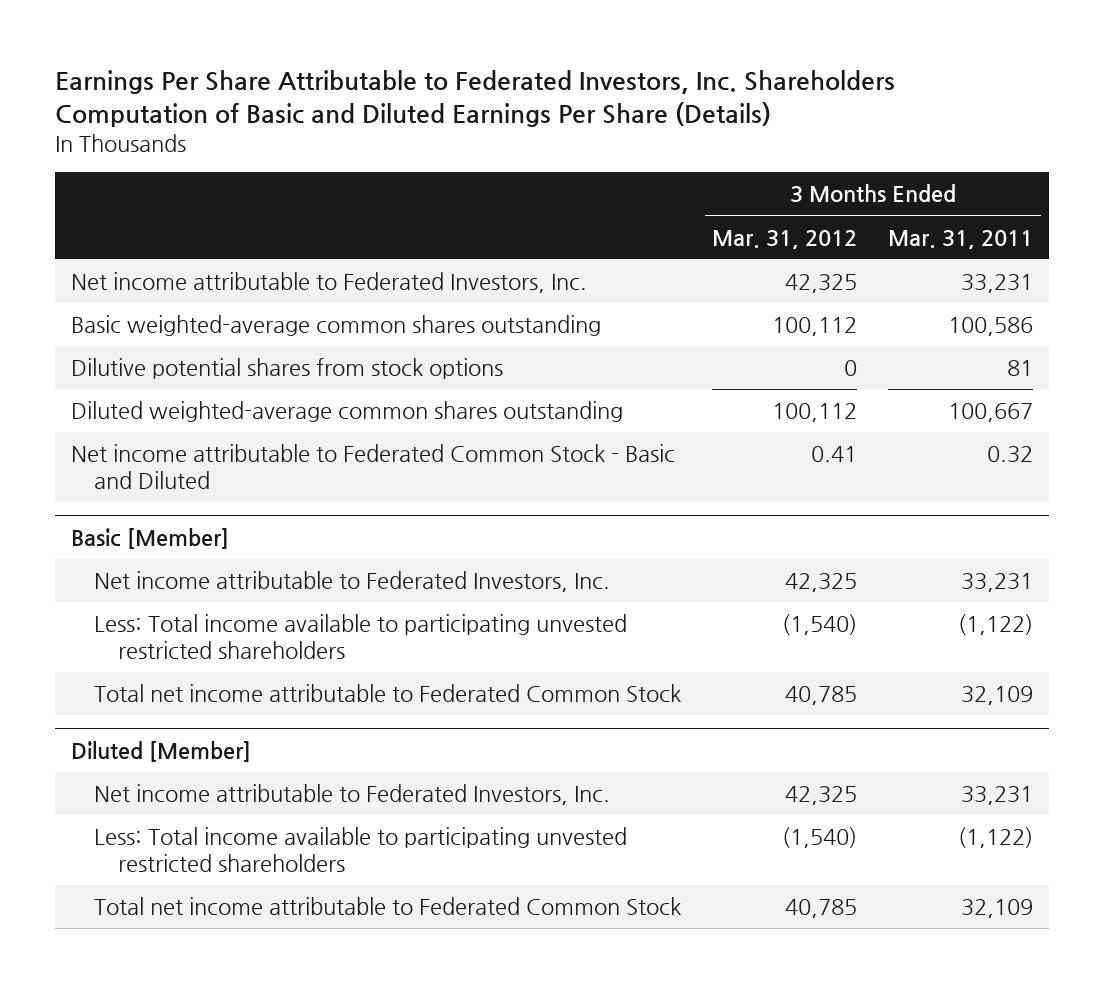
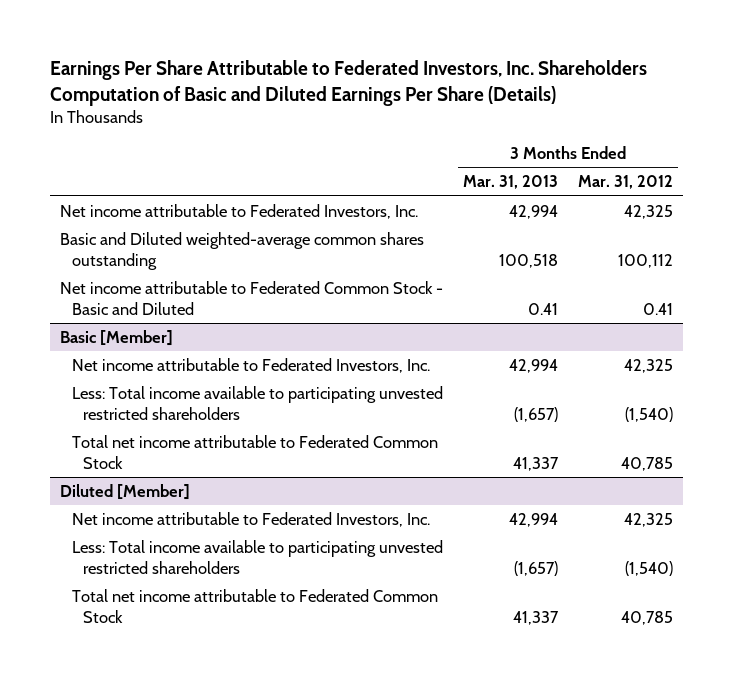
[888,229,1034,249] Mar. 31, 2011 -> none
none -> [463,175,559,190] Mar. 31, 2013
[70,315,601,337] Basic weighted-average common shares outstanding -> none
[70,358,503,380] Dilutive potential shares from stock options -> none
[70,401,623,423] Diluted weighted-average common shares outstanding -> [60,231,425,270] Basic and Diluted weighted-average common shares outstanding

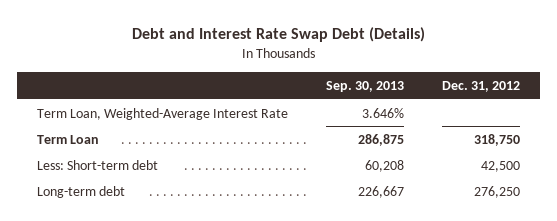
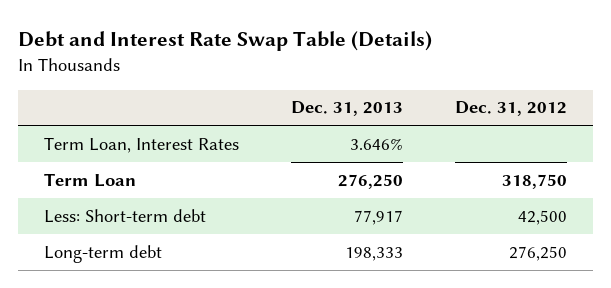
[131,27,425,43] Debt and Interest Rate Swap Debt (Details) -> [17,31,432,52] Debt and Interest Rate Swap Table (Details)
[326,81,405,93] Sep. 30, 2013 -> none
none -> [291,101,404,117] Dec. 31, 2013
[36,107,288,120] Term Loan, Weighted-Average Interest Rate -> [43,136,239,153] Term Loan, Interest Rates

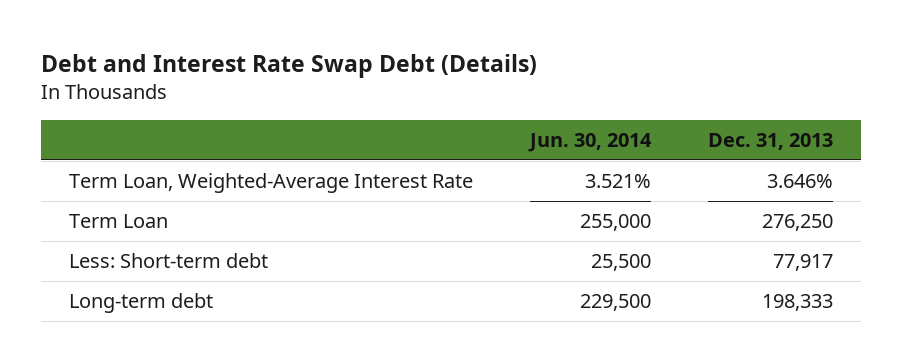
[17,31,432,52] Debt and Interest Rate Swap Table (Details) -> [40,54,537,79] Debt and Interest Rate Swap Debt (Details)
[455,101,568,117] Dec. 31, 2012 -> none
none -> [528,132,653,152] Jun. 30, 2014
[43,136,239,153] Term Loan, Interest Rates -> [69,173,474,194] Term Loan, Weighted-Average Interest Rate

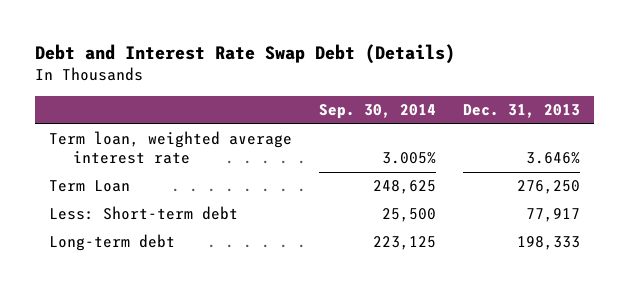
[528,132,653,152] Jun. 30, 2014 -> none
none -> [319,104,437,120] Sep. 30, 2014
[69,173,474,194] Term Loan, Weighted-Average Interest Rate -> [48,131,292,165] Term loan, weighted average interest rate

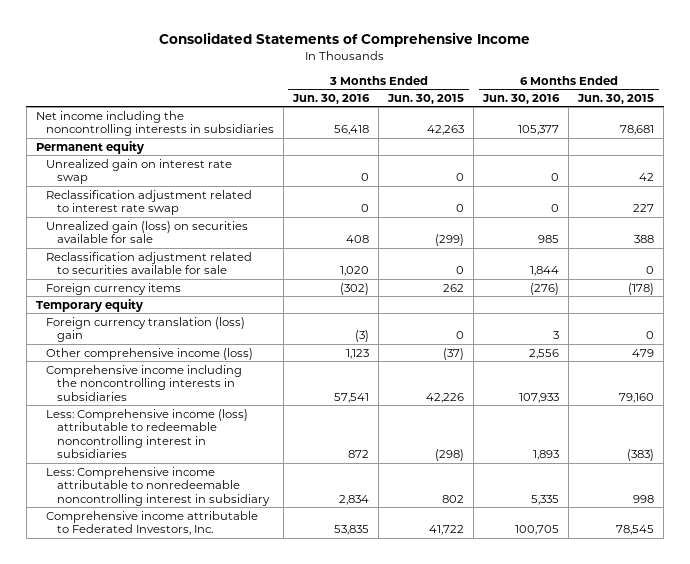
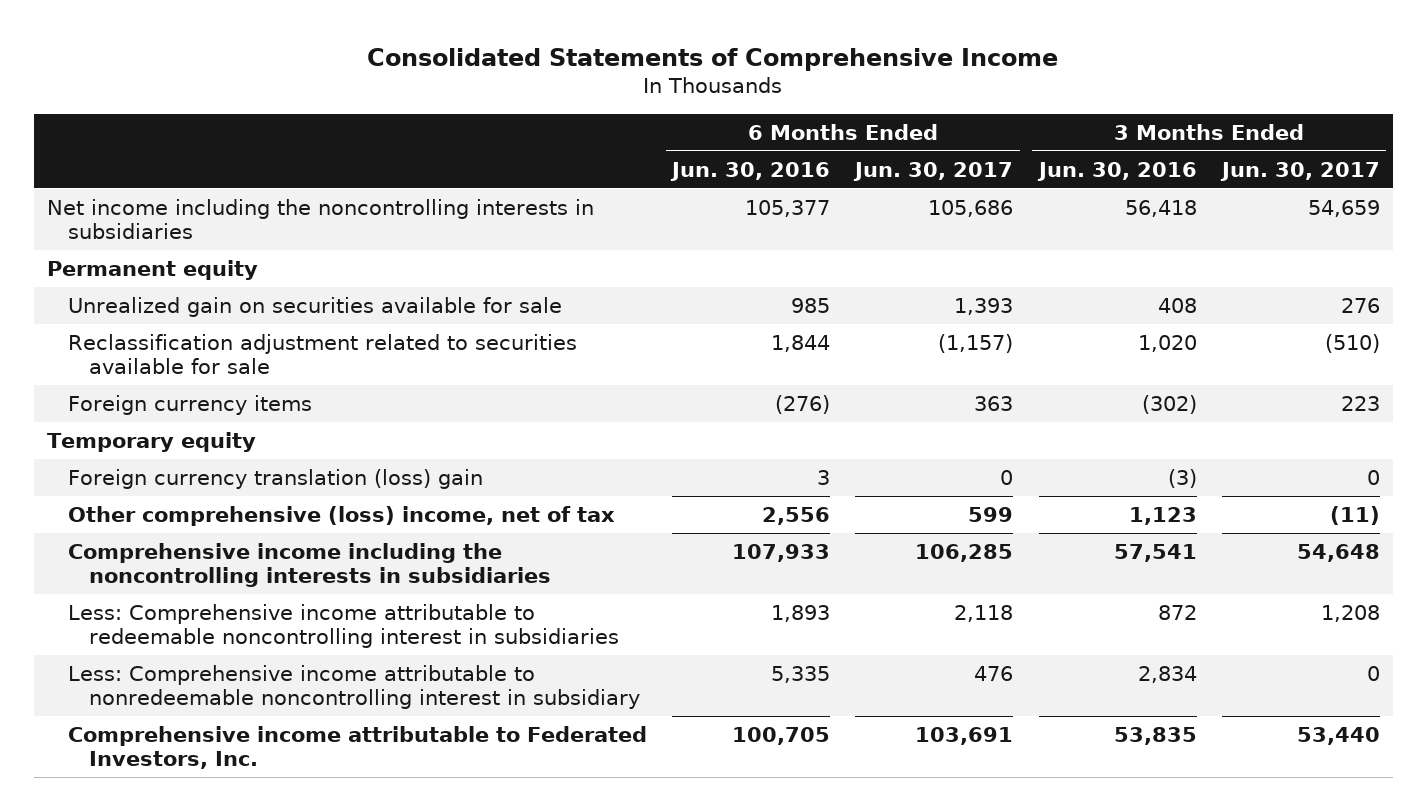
[387,93,465,104] Jun. 30, 2015 -> none
[577,93,655,104] Jun. 30, 2015 -> none
none -> [853,161,1014,181] Jun. 30, 2017
none -> [1220,161,1381,181] Jun. 30, 2017
[46,158,233,185] Unrealized gain on interest rate swap -> none
[46,189,253,216] Reclassification adjustment related to interest rate swap -> none
[46,220,249,244] Unrealized gain (loss) on securities available for sale -> [67,296,562,317] Unrealized gain on securities available for sale
[46,347,254,360] Other comprehensive income (loss) -> [67,505,615,526] Other comprehensive (loss) income, net of tax
[46,408,249,459] Less: Comprehensive income (loss) attributable to redeemable noncontrolling interest in subsidiaries -> [67,603,619,649] Less: Comprehensive income attributable to redeemable noncontrolling interest in subsidiaries

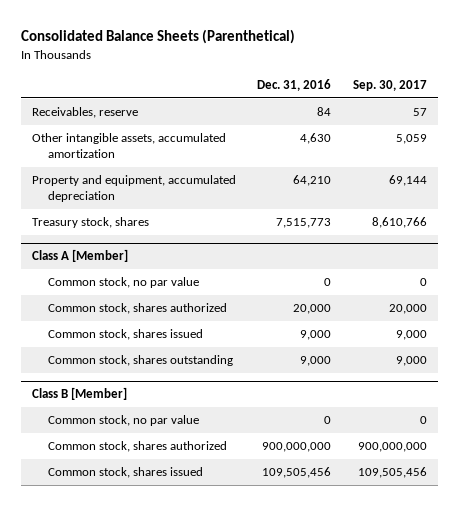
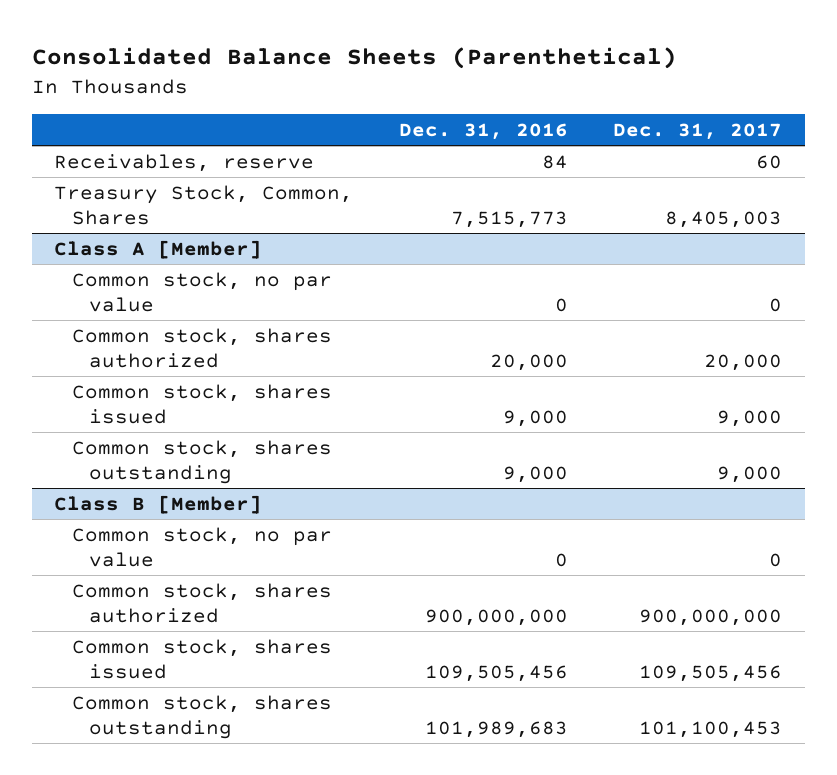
[353,80,428,92] Sep. 30, 2017 -> none
none -> [613,122,783,140] Dec. 31, 2017
[31,133,226,159] Other intangible assets, accumulated amortization -> none
[31,175,236,203] Property and equipment, accumulated depreciation -> none
[31,217,149,229] Treasury stock, shares -> [54,184,354,225] Treasury Stock, Common, Shares
none -> [71,694,332,739] Common stock, shares outstanding

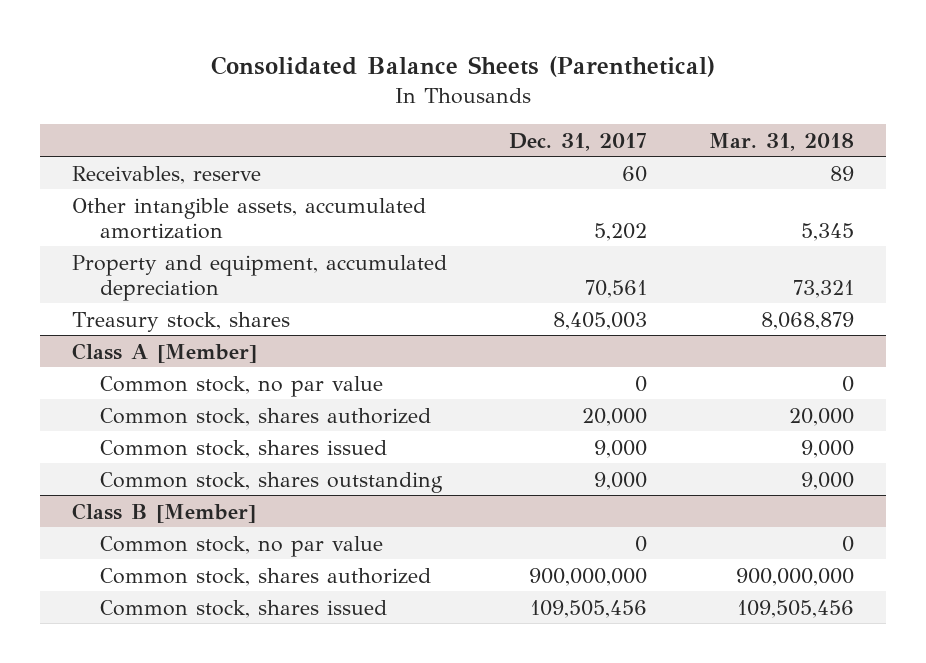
[398,122,568,140] Dec. 31, 2016 -> none
none -> [709,132,855,151] Mar. 31, 2018
none -> [71,197,426,239] Other intangible assets, accumulated amortization
none -> [71,254,447,301] Property and equipment, accumulated depreciation
[54,184,354,225] Treasury Stock, Common, Shares -> [71,311,290,332] Treasury stock, shares
[71,694,332,739] Common stock, shares outstanding -> none

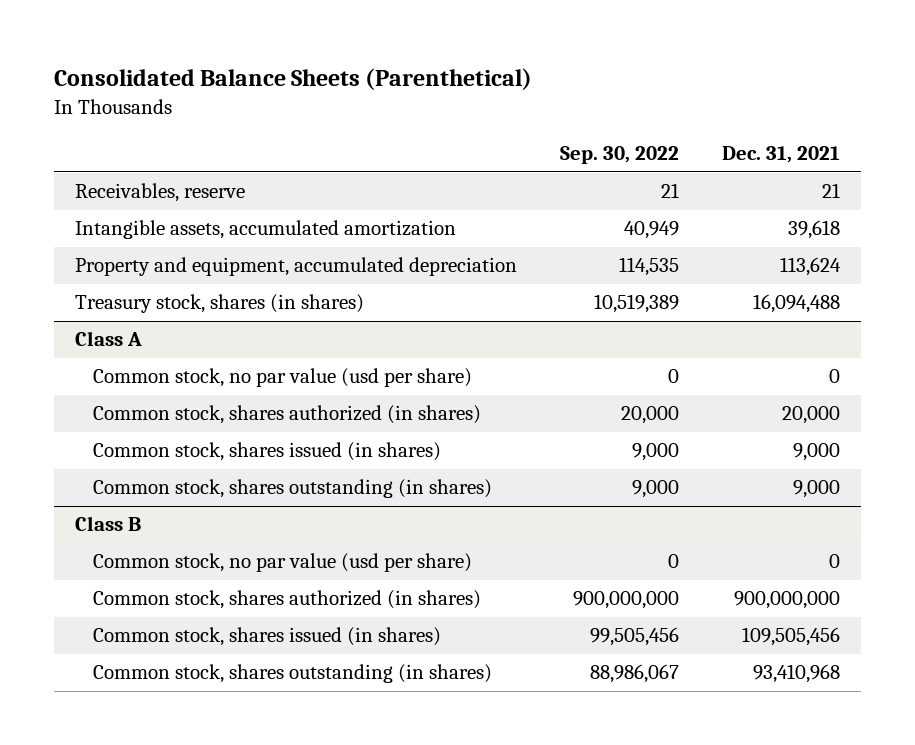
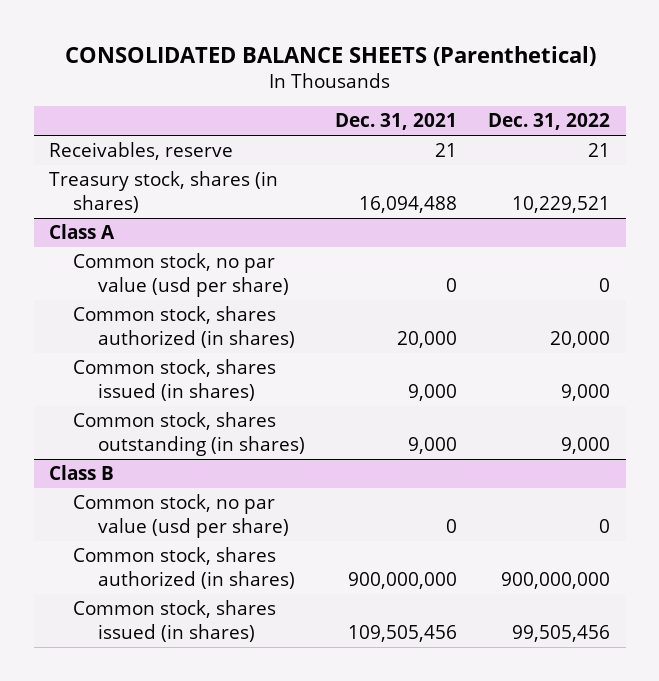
[54,68,533,91] Consolidated Balance Sheets (Parenthetical) -> [64,45,596,66] CONSOLIDATED BALANCE SHEETS (Parenthetical)
[560,146,680,165] Sep. 30, 2022 -> none
none -> [488,113,611,131] Dec. 31, 2022
[75,220,457,240] Intangible assets, accumulated amortization -> none
[75,257,518,277] Property and equipment, accumulated depreciation -> none
[92,664,492,684] Common stock, shares outstanding (in shares) -> none

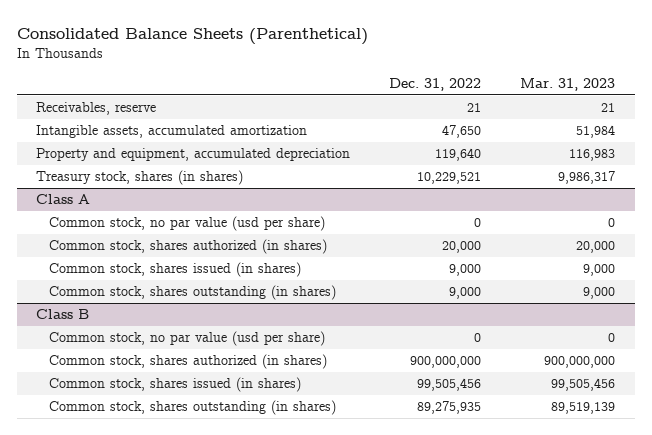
[64,45,596,66] CONSOLIDATED BALANCE SHEETS (Parenthetical) -> [17,27,369,45] Consolidated Balance Sheets (Parenthetical)
[335,113,458,131] Dec. 31, 2021 -> none
none -> [520,78,616,92] Mar. 31, 2023
none -> [36,125,308,139] Intangible assets, accumulated amortization
none -> [36,148,351,162] Property and equipment, accumulated depreciation
none -> [49,400,337,416] Common stock, shares outstanding (in shares)

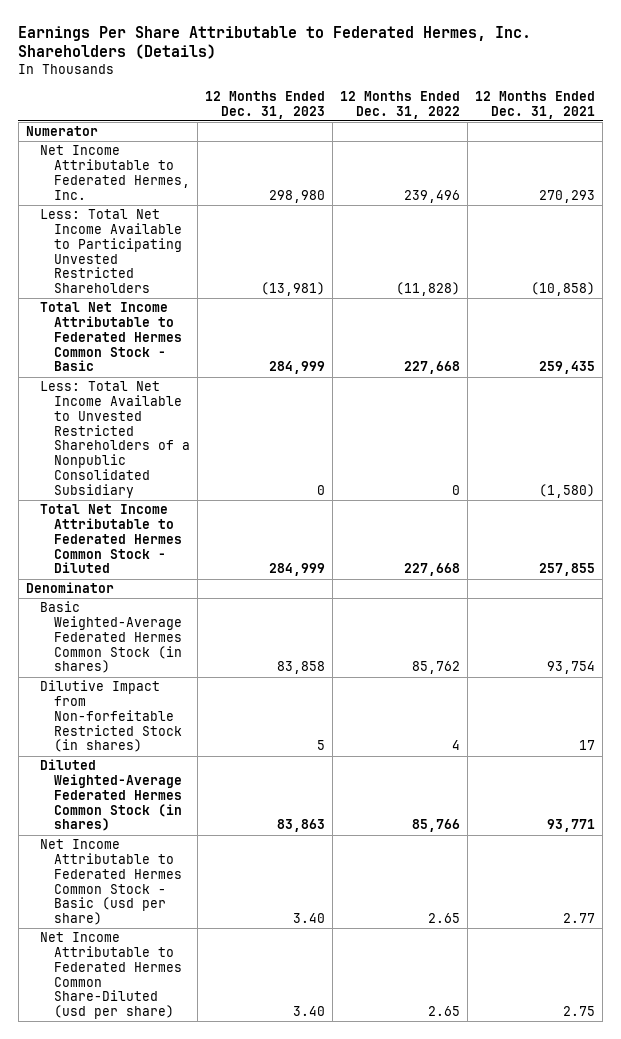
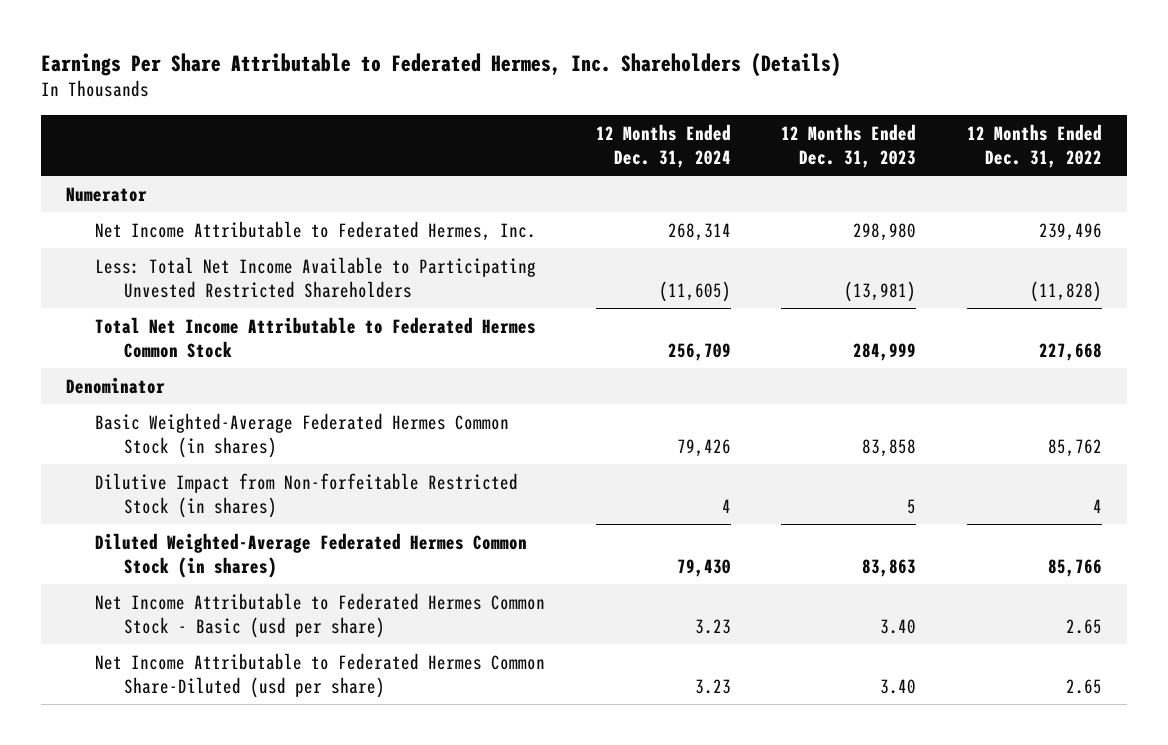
[475,90,596,119] 12 Months Ended Dec. 31, 2021 -> none
none -> [595,123,731,169] 12 Months Ended Dec. 31, 2024
[39,381,190,498] Less: Total Net Income Available to Unvested Restricted Shareholders of a Nonpublic Consolidated Subsidiary -> none
[39,504,182,574] Total Net Income Attributable to Federated Hermes Common Stock - Diluted -> none
[39,302,182,372] Total Net Income Attributable to Federated Hermes Common Stock - Basic -> [95,316,537,358] Total Net Income Attributable to Federated Hermes Common Stock

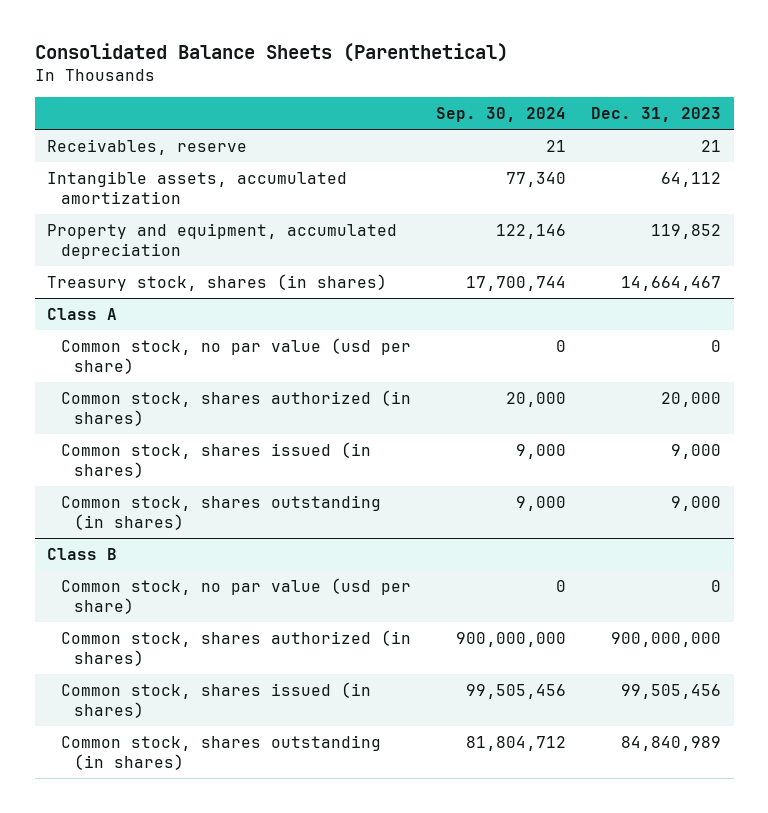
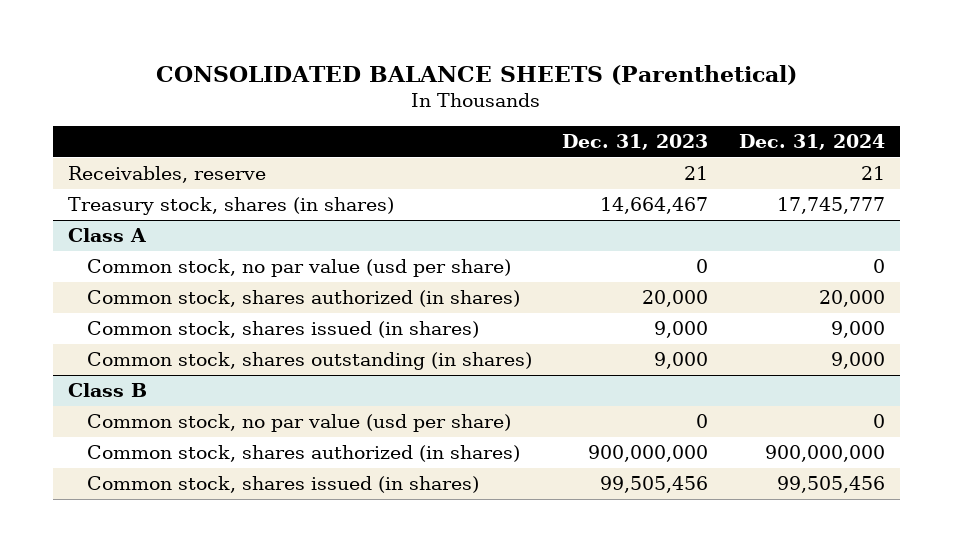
[34,43,508,63] Consolidated Balance Sheets (Parenthetical) -> [156,65,798,86] CONSOLIDATED BALANCE SHEETS (Parenthetical)
[435,106,566,122] Sep. 30, 2024 -> none
none -> [738,134,885,151] Dec. 31, 2024
[47,170,348,204] Intangible assets, accumulated amortization -> none
[47,222,398,259] Property and equipment, accumulated depreciation -> none
[60,734,381,770] Common stock, shares outstanding (in shares) -> none

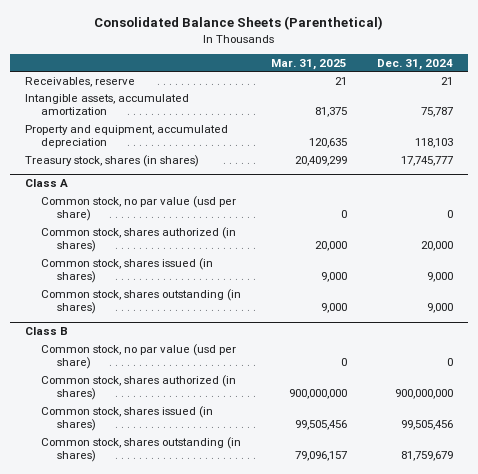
[156,65,798,86] CONSOLIDATED BALANCE SHEETS (Parenthetical) -> [93,16,383,31] Consolidated Balance Sheets (Parenthetical)
[562,134,709,151] Dec. 31, 2023 -> none
none -> [270,58,347,70] Mar. 31, 2025
none -> [24,93,189,115] Intangible assets, accumulated amortization
none -> [24,124,228,148] Property and equipment, accumulated depreciation
none -> [40,436,241,462] Common stock, shares outstanding (in shares)

